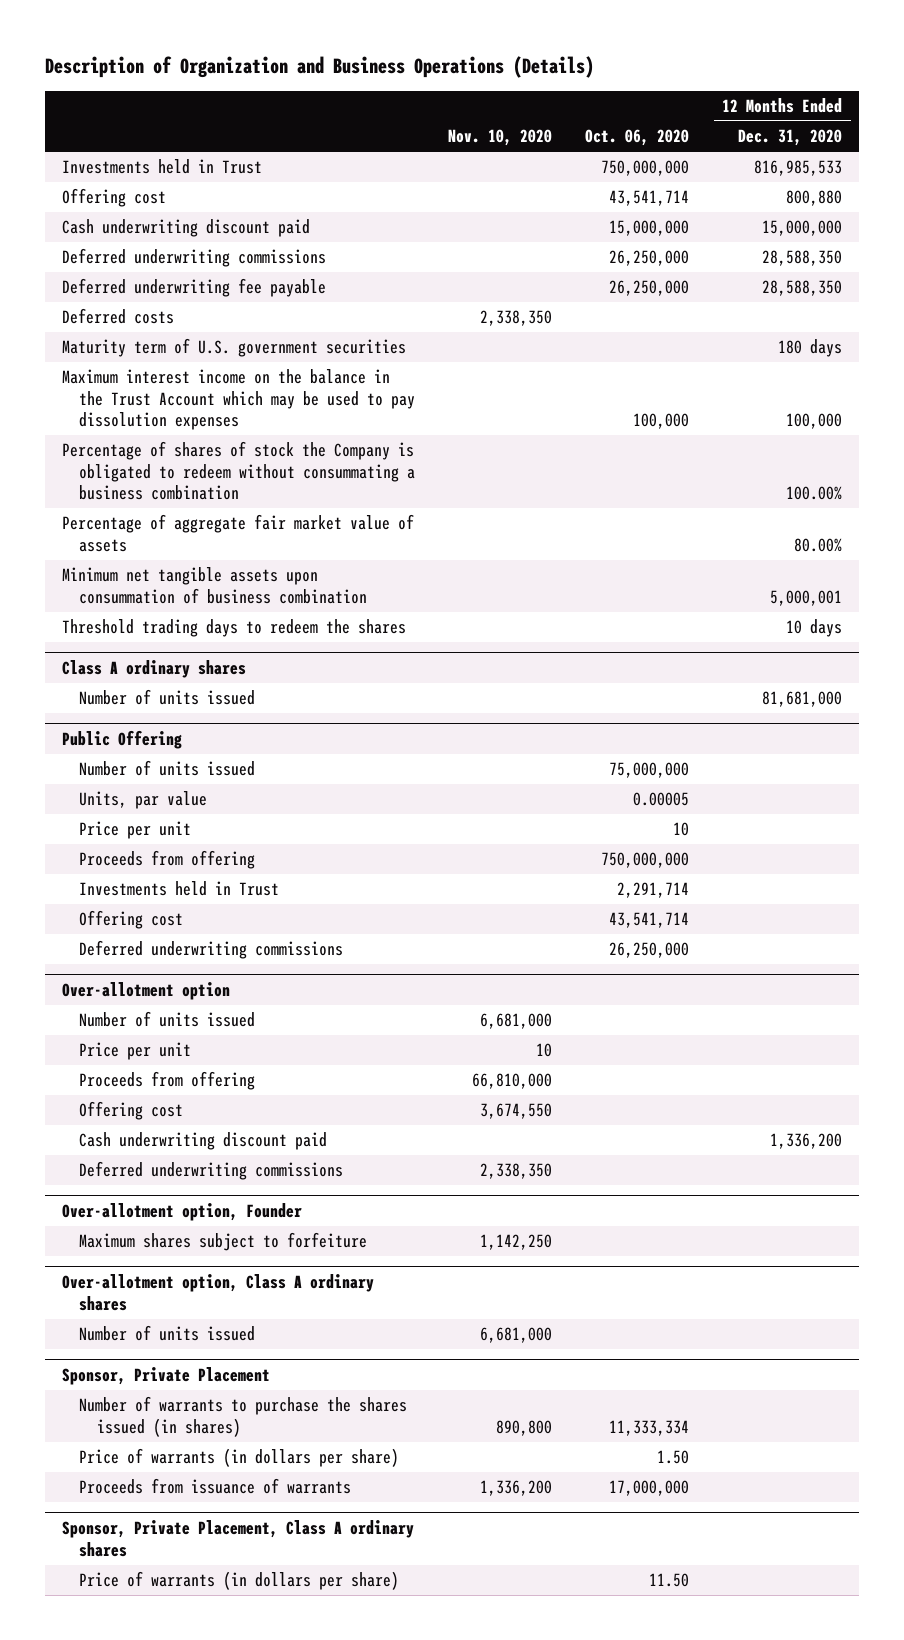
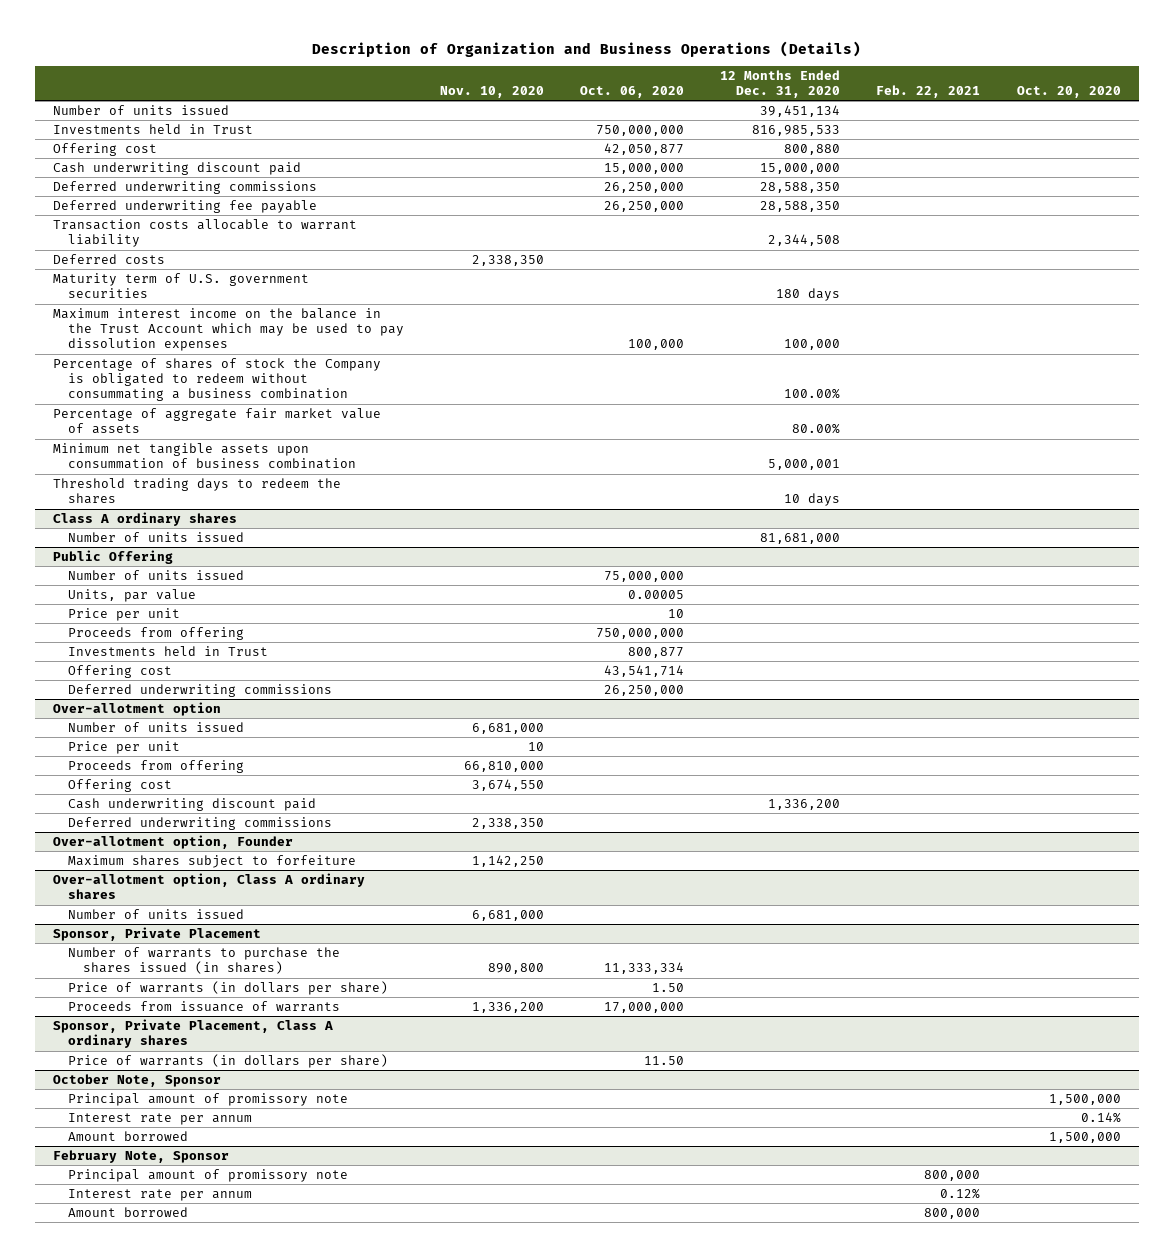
none -> [876,84,981,98] Feb. 22, 2021
none -> [1016,85,1121,98] Oct. 20, 2020
none -> [52,105,229,116] Number of units issued
[609,190,690,207] 43,541,714 -> [604,143,685,156] 42,050,877
none -> [52,219,357,248] Transaction costs allocable to warrant liability
[617,882,690,899] 2,291,714 -> [628,647,685,659] 800,877
none -> [52,1074,221,1088] October Note, Sponsor
none -> [67,1093,348,1107] Principal amount of promissory note
none -> [67,1113,252,1126] Interest rate per annum
none -> [67,1131,188,1142] Amount borrowed
none -> [52,1150,229,1164] February Note, Sponsor
none -> [67,1169,348,1183] Principal amount of promissory note
none -> [67,1189,252,1202] Interest rate per annum
none -> [67,1207,188,1218] Amount borrowed

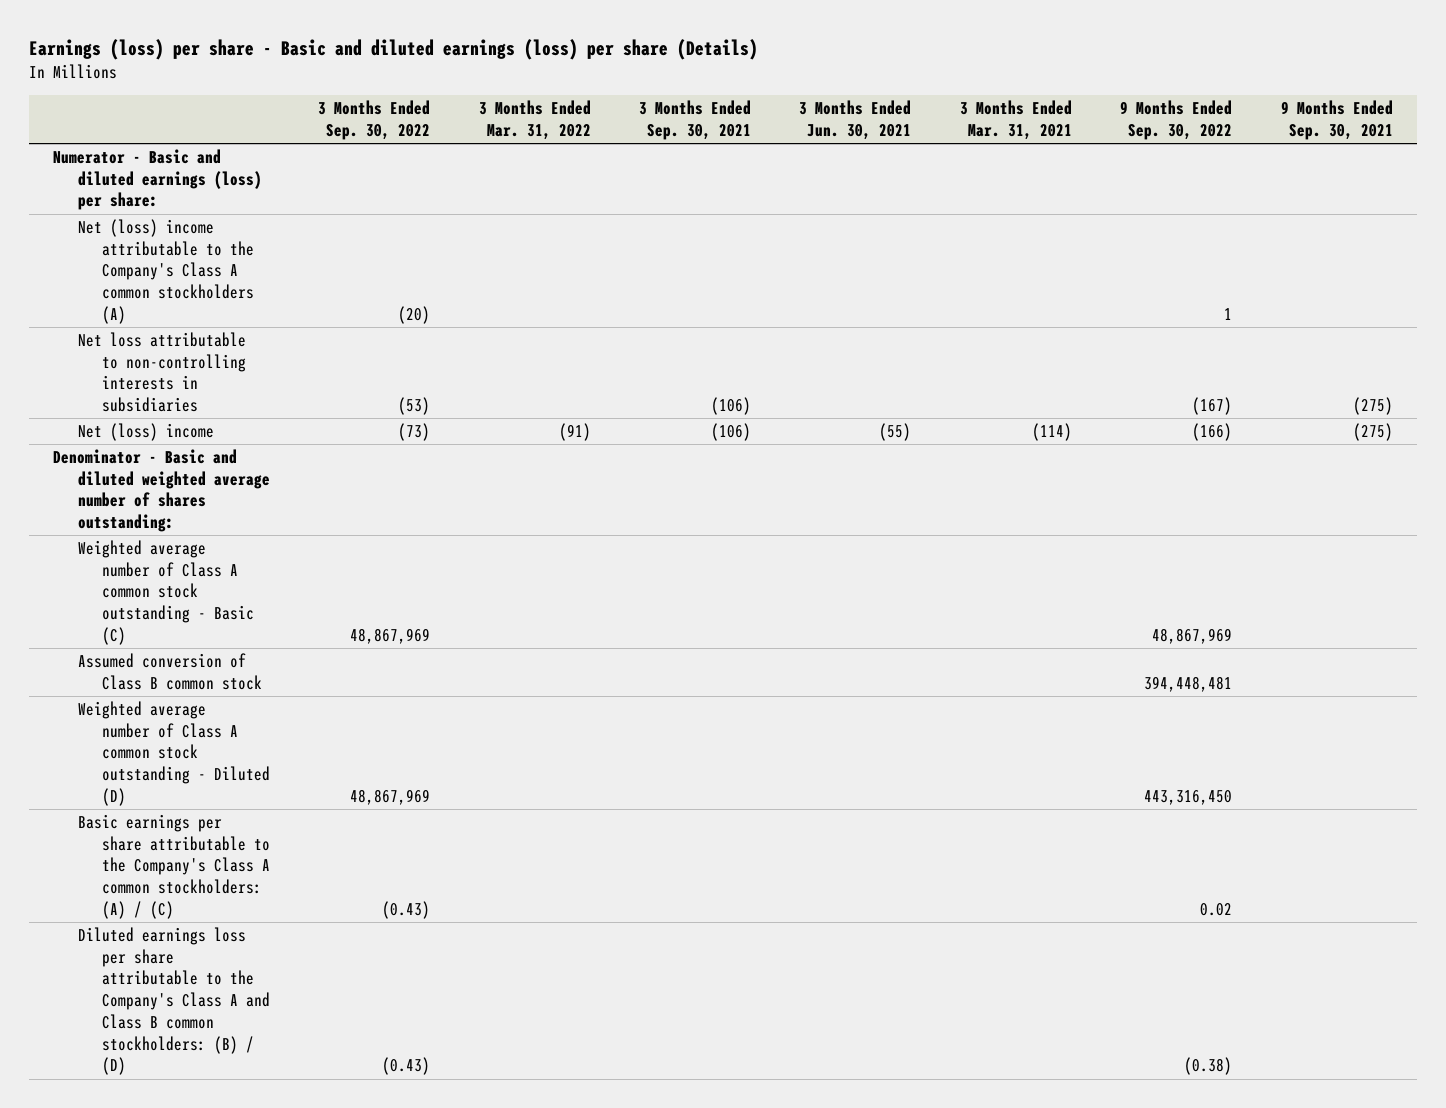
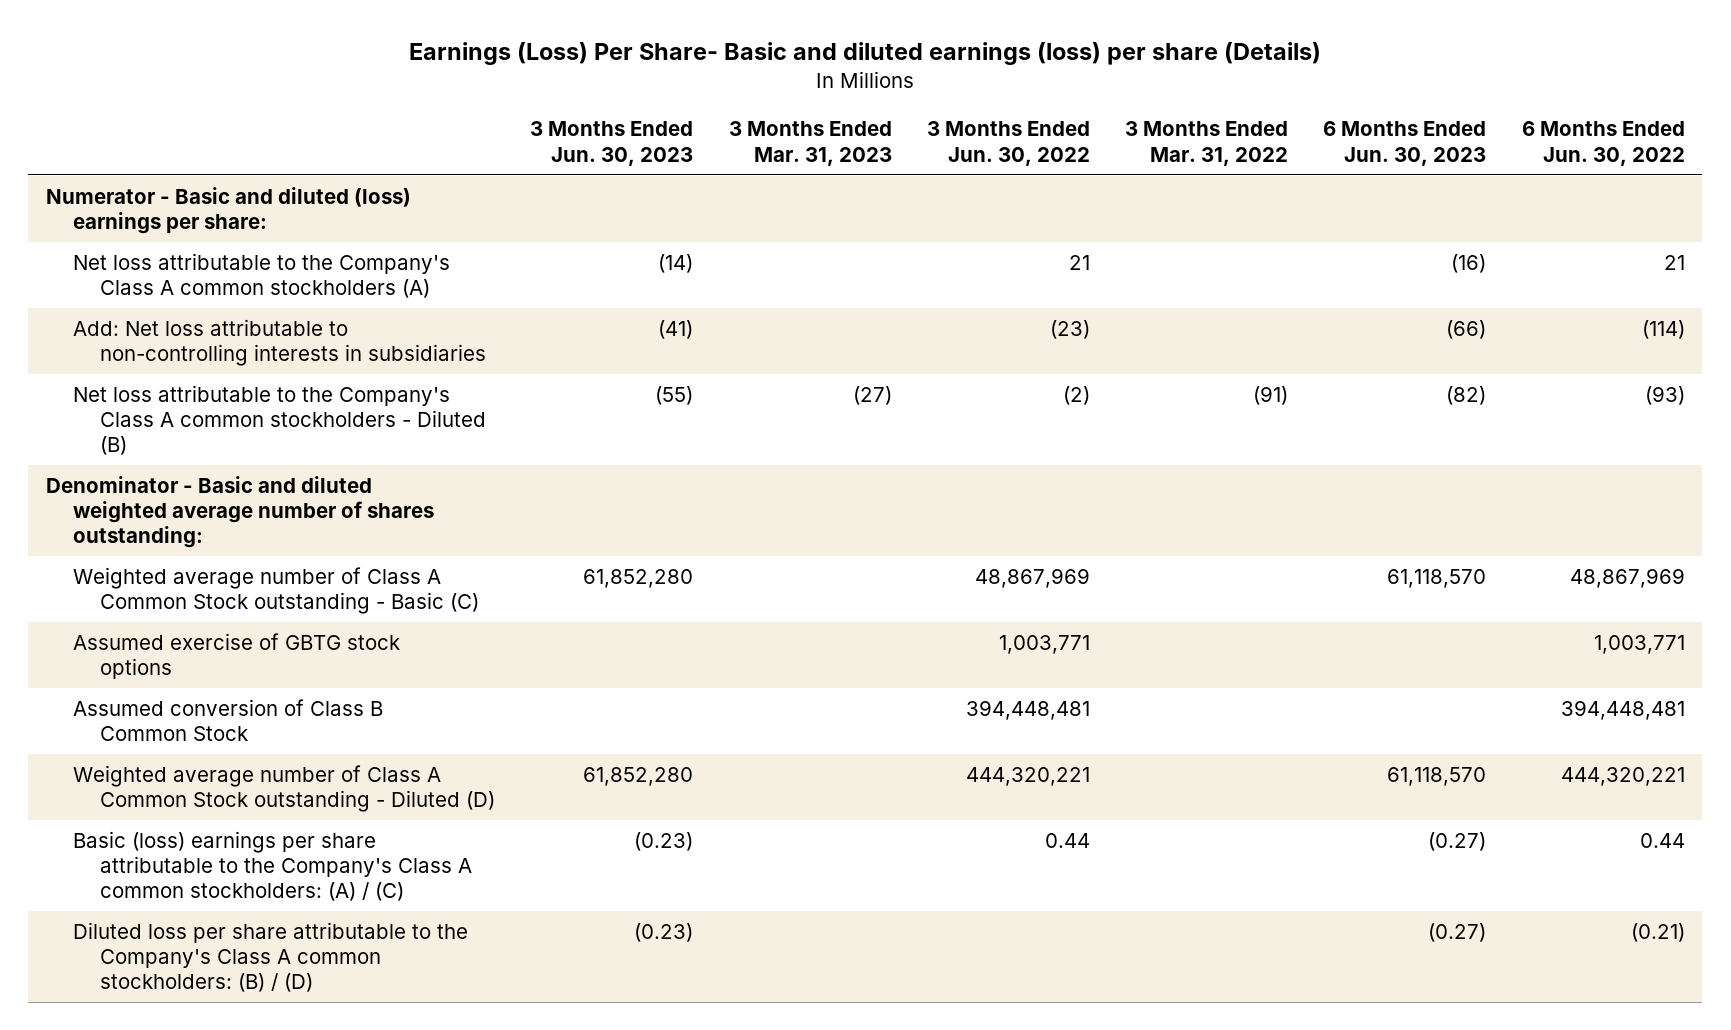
[29,39,759,61] Earnings (loss) per share - Basic and diluted earnings (loss) per share (Details) -> [409,42,1322,66] Earnings (Loss) Per Share- Basic and diluted earnings (loss) per share (Details)
[318,100,431,140] 3 Months Ended Sep. 30, 2022 -> none
[638,100,751,140] 3 Months Ended Sep. 30, 2021 -> none
[799,100,912,140] 3 Months Ended Jun. 30, 2021 -> none
[959,100,1072,140] 3 Months Ended Mar. 31, 2021 -> none
[1120,100,1233,140] 9 Months Ended Sep. 30, 2022 -> none
[1280,100,1393,140] 9 Months Ended Sep. 30, 2021 -> none
none -> [530,121,694,166] 3 Months Ended Jun. 30, 2023
none -> [728,121,892,166] 3 Months Ended Mar. 31, 2023
none -> [926,121,1090,166] 3 Months Ended Jun. 30, 2022
none -> [1323,121,1487,166] 6 Months Ended Jun. 30, 2023
none -> [1521,121,1685,166] 6 Months Ended Jun. 30, 2022
[53,148,262,211] Numerator - Basic and diluted earnings (loss) per share: -> [46,187,412,235] Numerator - Basic and diluted (loss) earnings per share:
[77,218,254,324] Net (loss) income attributable to the Company's Class A common stockholders (A) -> [72,253,450,299] Net loss attributable to the Company's Class A common stockholders (A)
[77,331,246,413] Net loss attributable to non-controlling interests in subsidiaries -> [72,319,486,367] Add: Net loss attributable to non-controlling interests in subsidiaries
[77,422,214,441] Net (loss) income -> [72,385,486,456] Net loss attributable to the Company's Class A common stockholders - Diluted (B)
[77,539,254,645] Weighted average number of Class A common stock outstanding - Basic (C) -> [72,567,479,615] Weighted average number of Class A Common Stock outstanding - Basic (C)
none -> [72,633,400,680] Assumed exercise of GBTG stock options
[77,652,262,690] Assumed conversion of Class B common stock -> [72,699,383,742] Assumed conversion of Class B Common Stock
[77,700,270,806] Weighted average number of Class A common stock outstanding - Diluted (D) -> [72,765,495,813] Weighted average number of Class A Common Stock outstanding - Diluted (D)
[77,813,270,919] Basic earnings per share attributable to the Company's Class A common stockholders: (A) / (C) -> [72,831,472,902] Basic (loss) earnings per share attributable to the Company's Class A common stockholders: (A) / (C)
[77,926,270,1076] Diluted earnings loss per share attributable to the Company's Class A and Class B common stockholders: (B) / (D) -> [72,922,468,993] Diluted loss per share attributable to the Company's Class A common stockholders: (B) / (D)

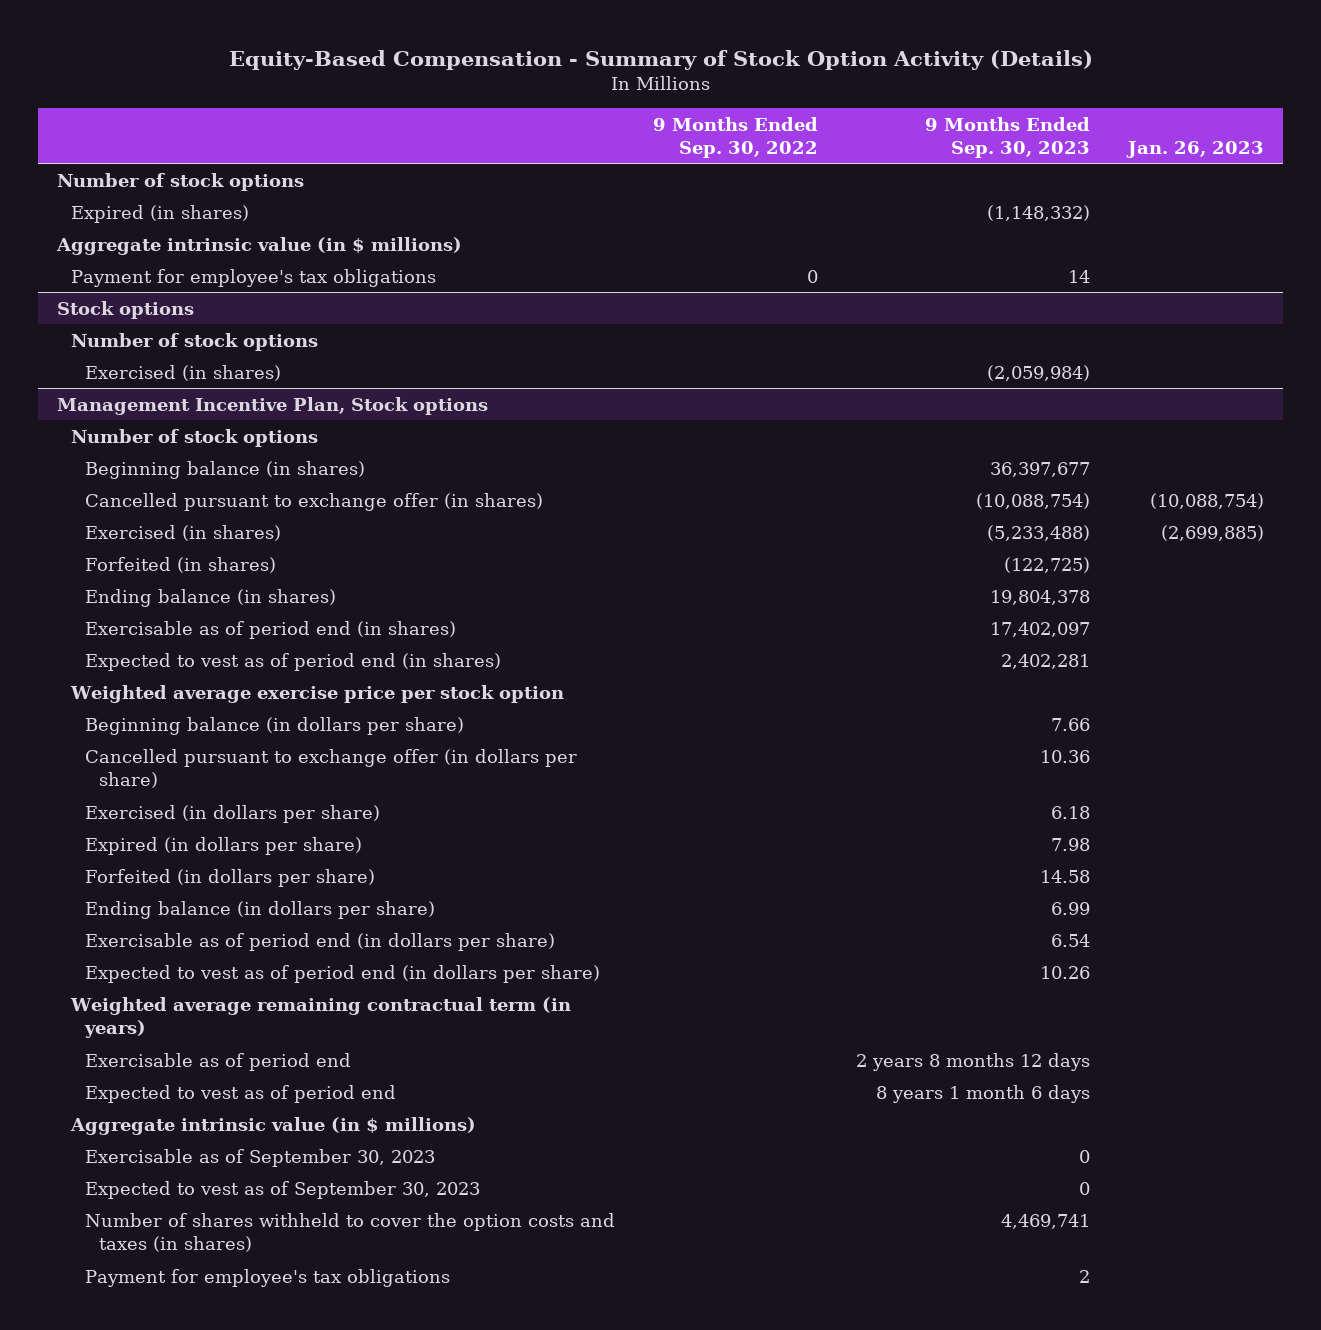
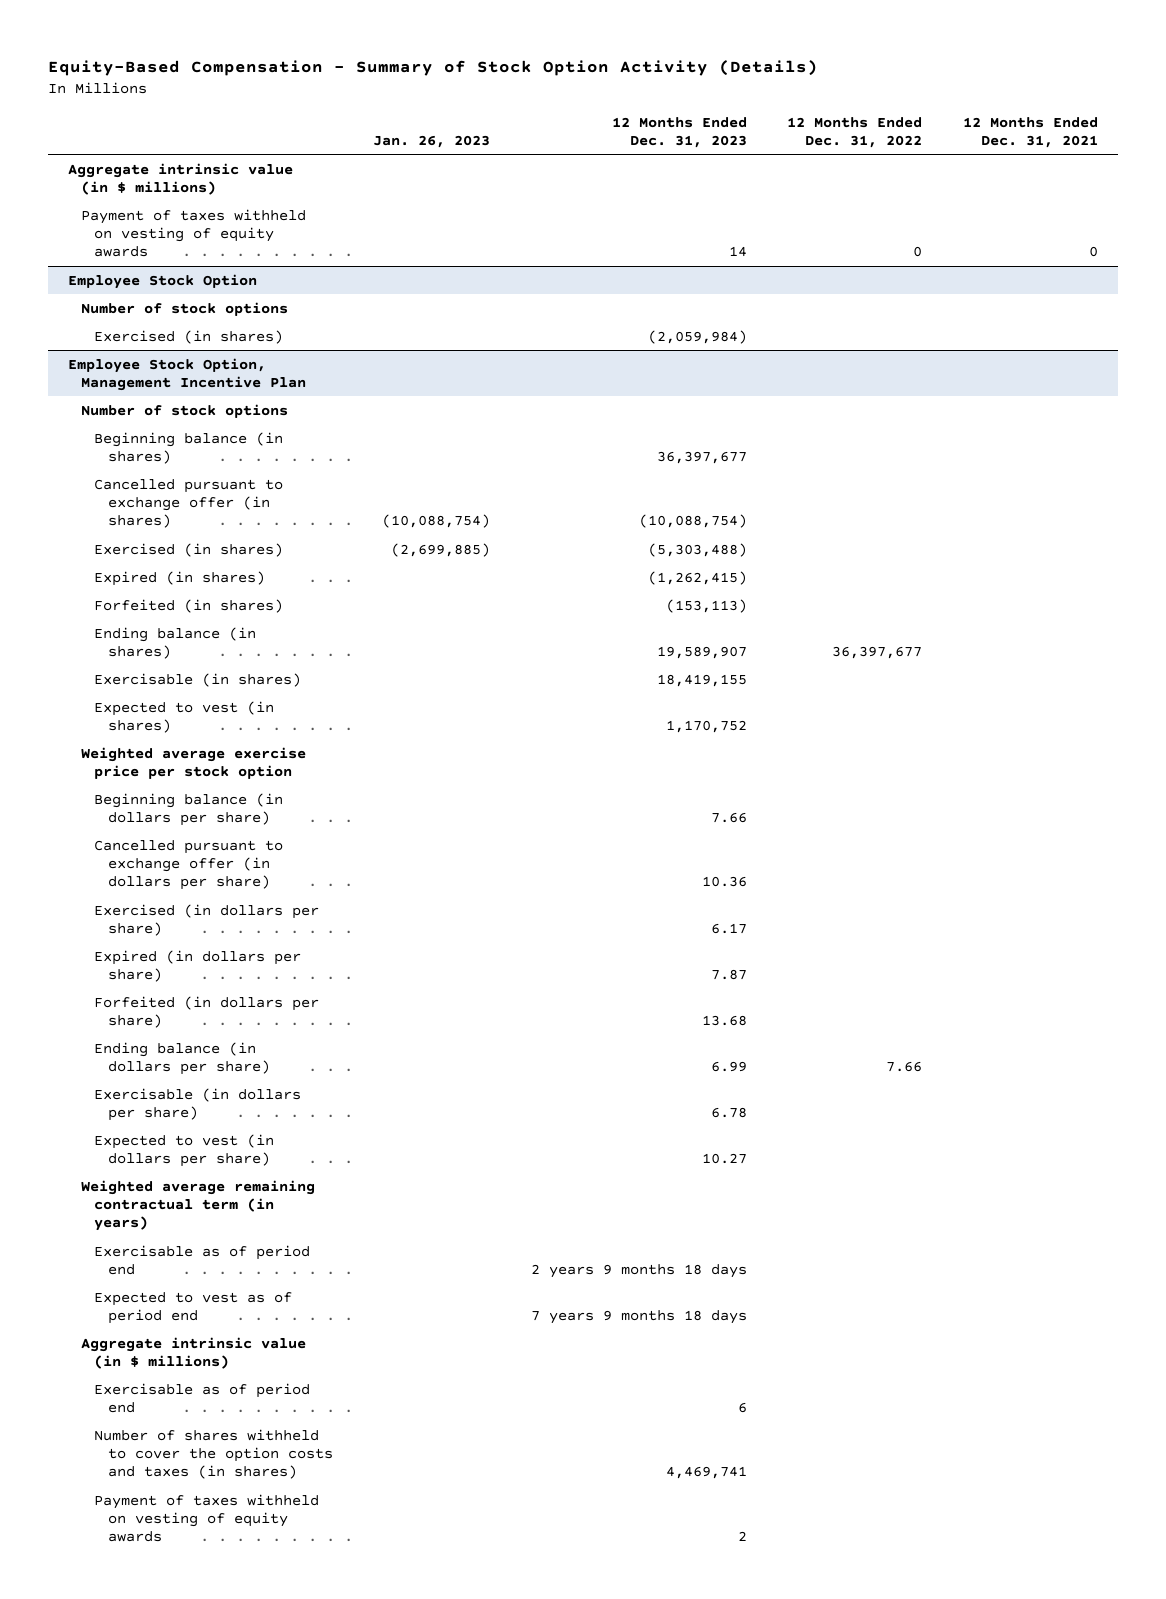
[653,116,819,158] 9 Months Ended Sep. 30, 2022 -> none
[925,116,1091,158] 9 Months Ended Sep. 30, 2023 -> none
none -> [611,116,747,148] 12 Months Ended Dec. 31, 2023
none -> [787,116,923,148] 12 Months Ended Dec. 31, 2022
none -> [962,116,1098,148] 12 Months Ended Dec. 31, 2021
[57,172,305,191] Number of stock options -> none
[71,204,250,223] Expired (in shares) -> none
[71,268,437,287] Payment for employee's tax obligations -> [81,208,307,258] Payment of taxes withheld on vesting of equity awards
[57,300,195,319] Stock options -> [68,273,258,289] Employee Stock Option
[57,396,489,415] Management Incentive Plan, Stock options -> [68,357,307,391] Employee Stock Option, Management Incentive Plan
none -> [94,570,266,586] Expired (in shares)
[85,620,457,639] Exercisable as of period end (in shares) -> [94,672,302,687] Exercisable (in shares)
[85,652,502,671] Expected to vest as of period end (in shares) -> [94,700,275,733] Expected to vest (in shares)
[85,932,556,951] Exercisable as of period end (in dollars per share) -> [94,1087,302,1121] Exercisable (in dollars per share)
[85,964,601,983] Expected to vest as of period end (in dollars per share) -> [94,1133,275,1167] Expected to vest (in dollars per share)
[85,1180,481,1199] Expected to vest as of September 30, 2023 -> none
[85,1148,436,1167] Exercisable as of September 30, 2023 -> [94,1382,311,1413] Exercisable as of period end
[85,1268,451,1287] Payment for employee's tax obligations -> [94,1493,320,1543] Payment of taxes withheld on vesting of equity awards

